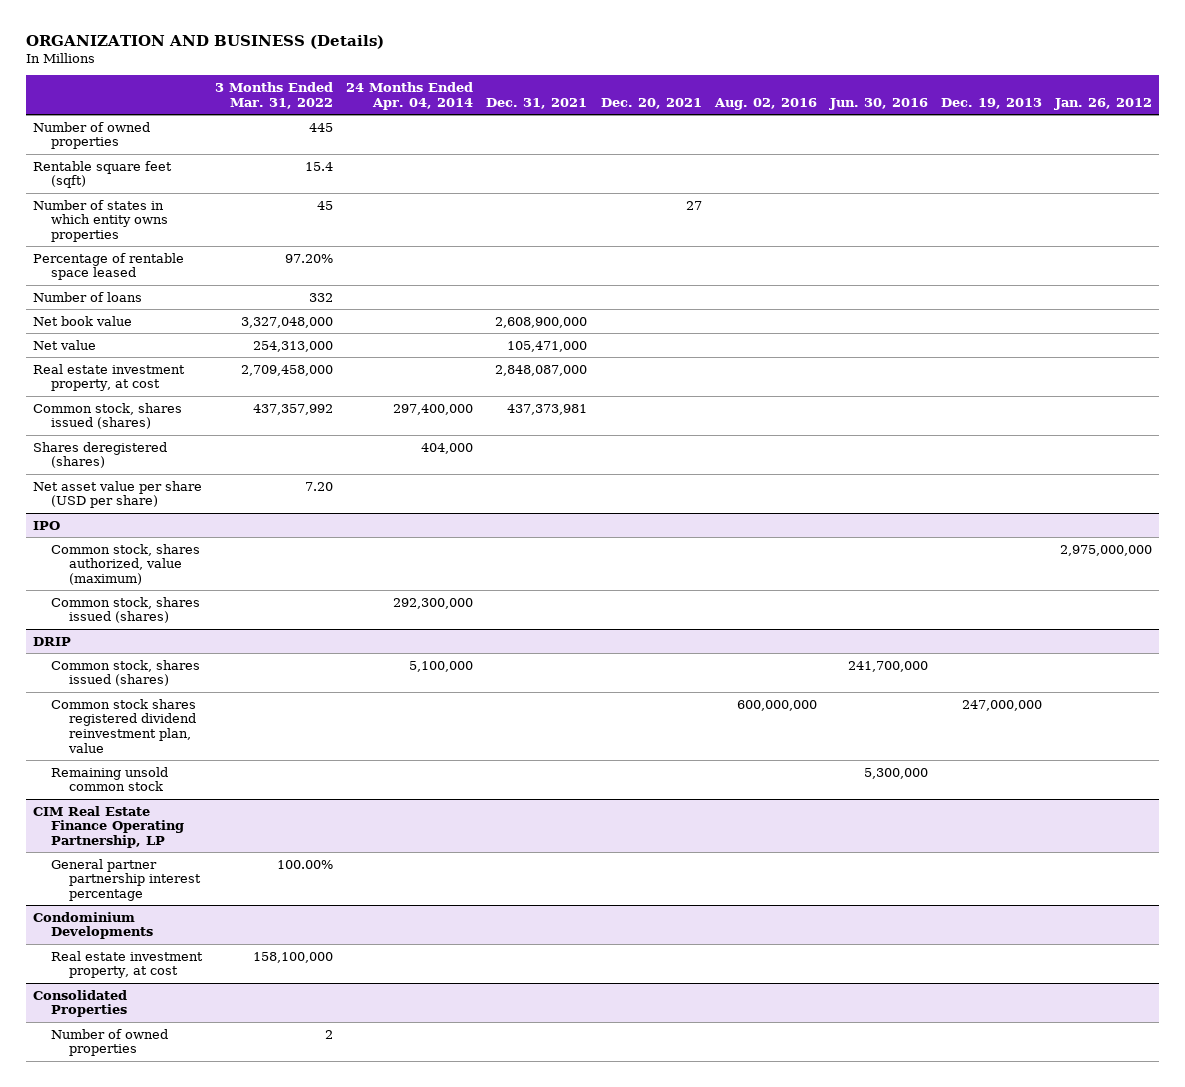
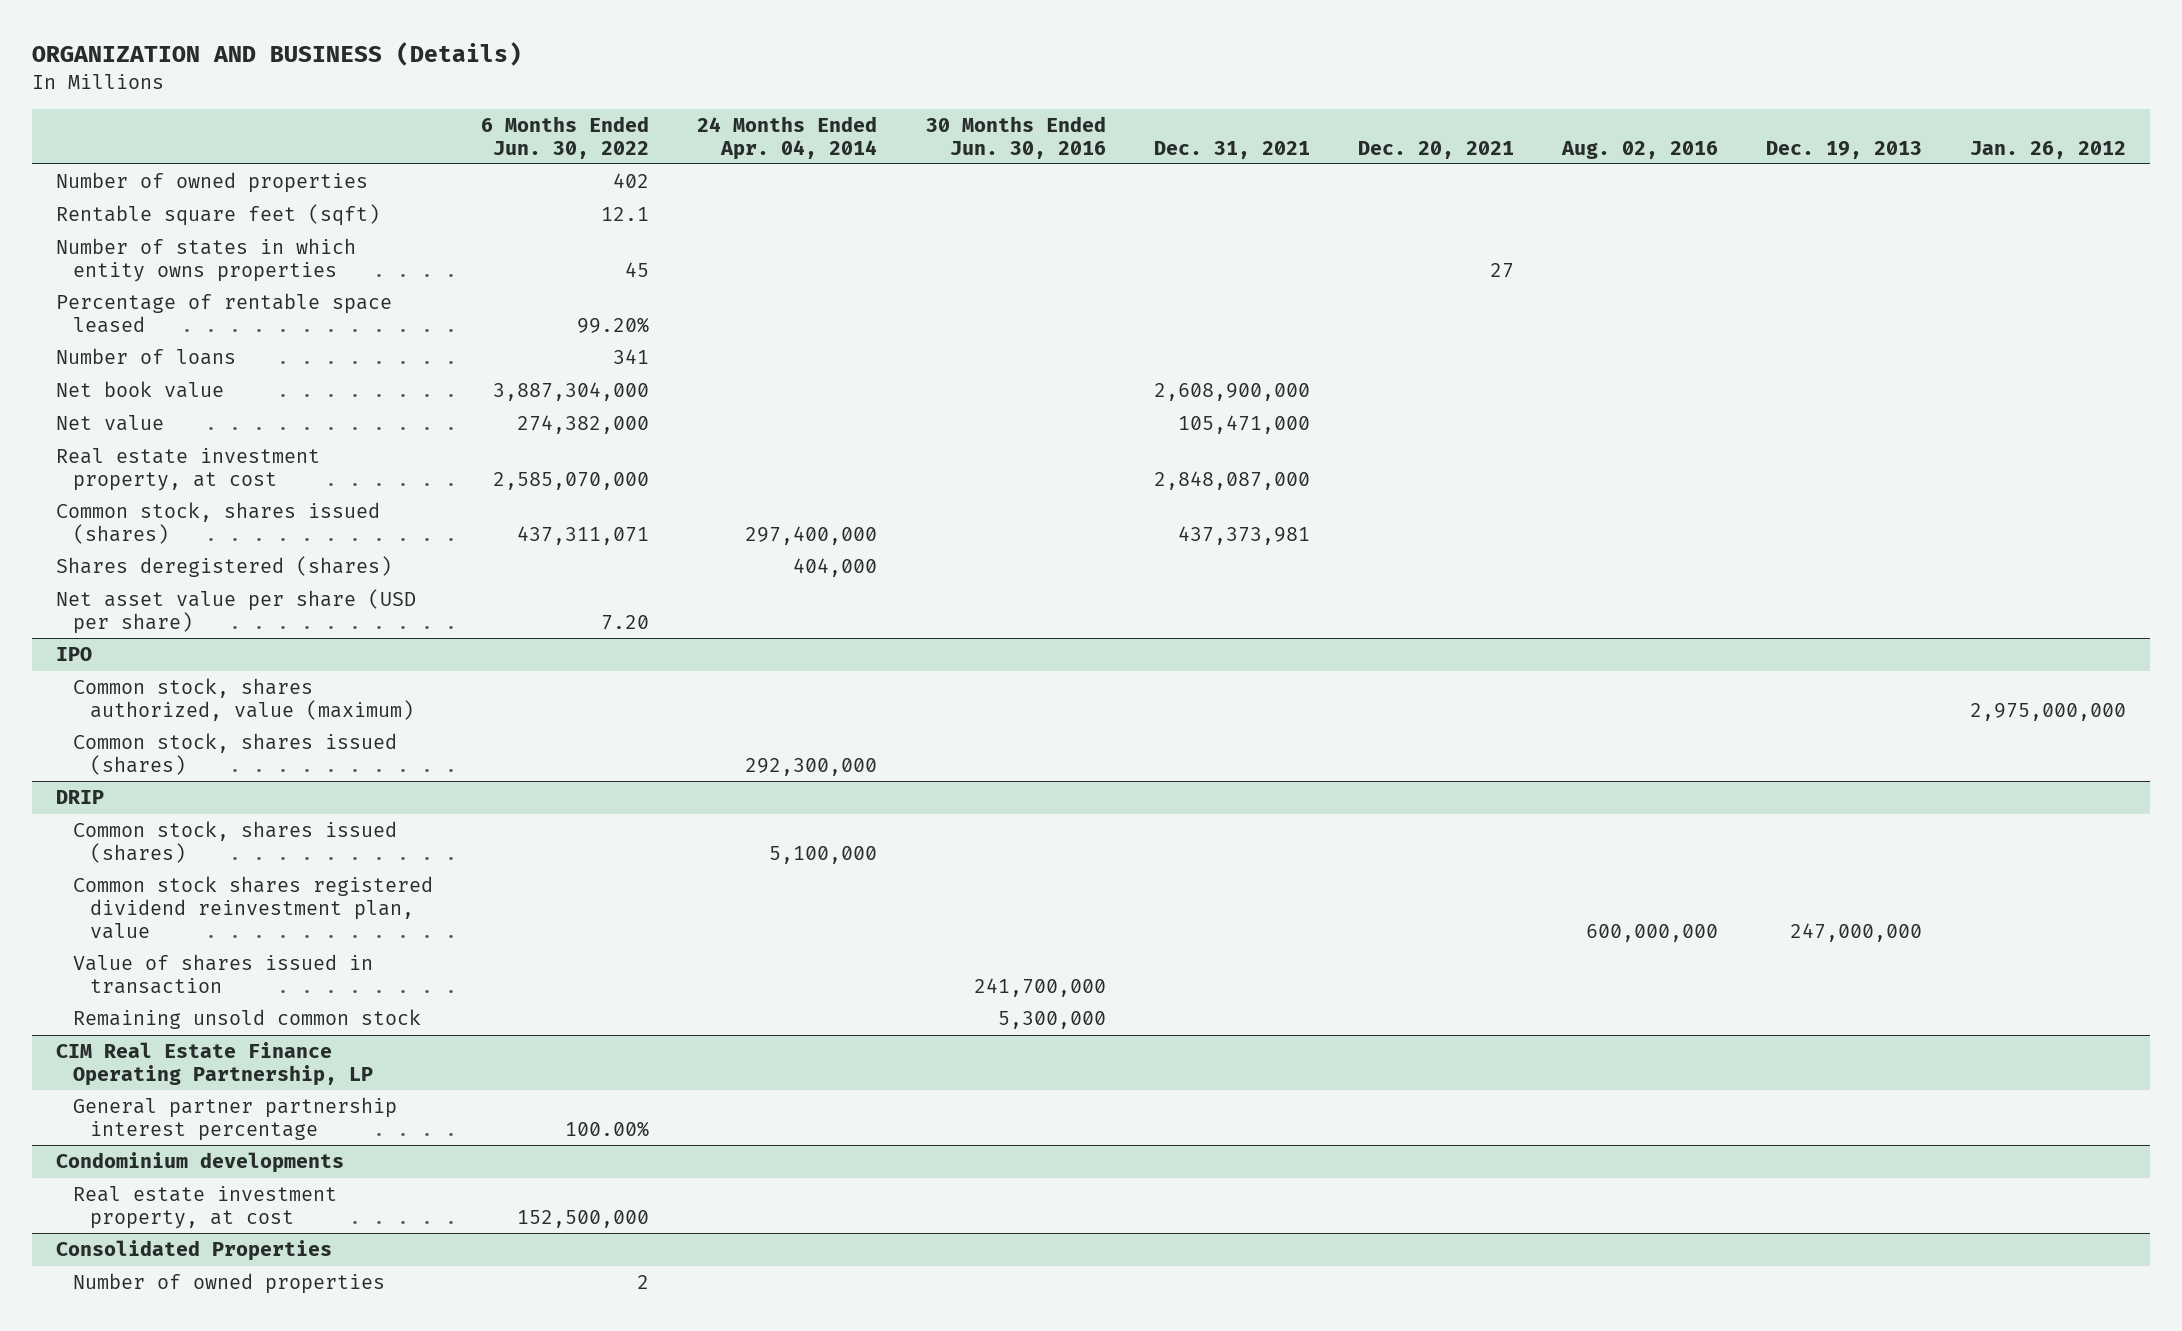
[214,81,333,109] 3 Months Ended Mar. 31, 2022 -> none
[828,97,928,110] Jun. 30, 2016 -> none
none -> [481,115,650,159] 6 Months Ended Jun. 30, 2022
none -> [925,115,1106,159] 30 Months Ended Jun. 30, 2016
none -> [73,954,374,994] Value of shares issued in transaction
[32,911,153,940] Condominium Developments -> [56,1152,345,1174] Condominium developments

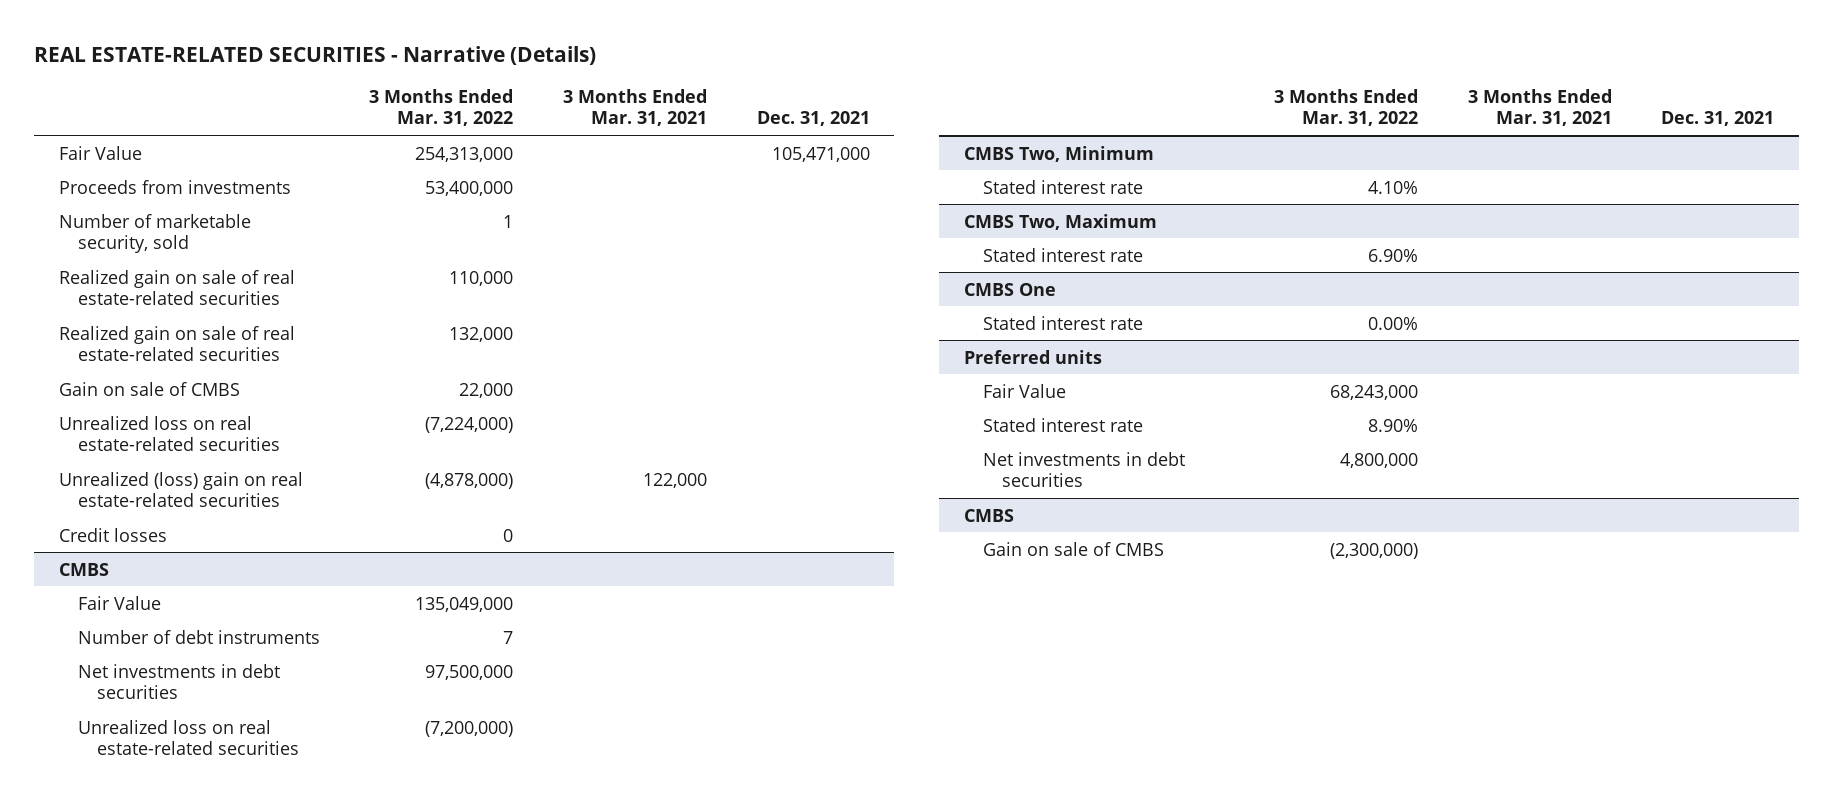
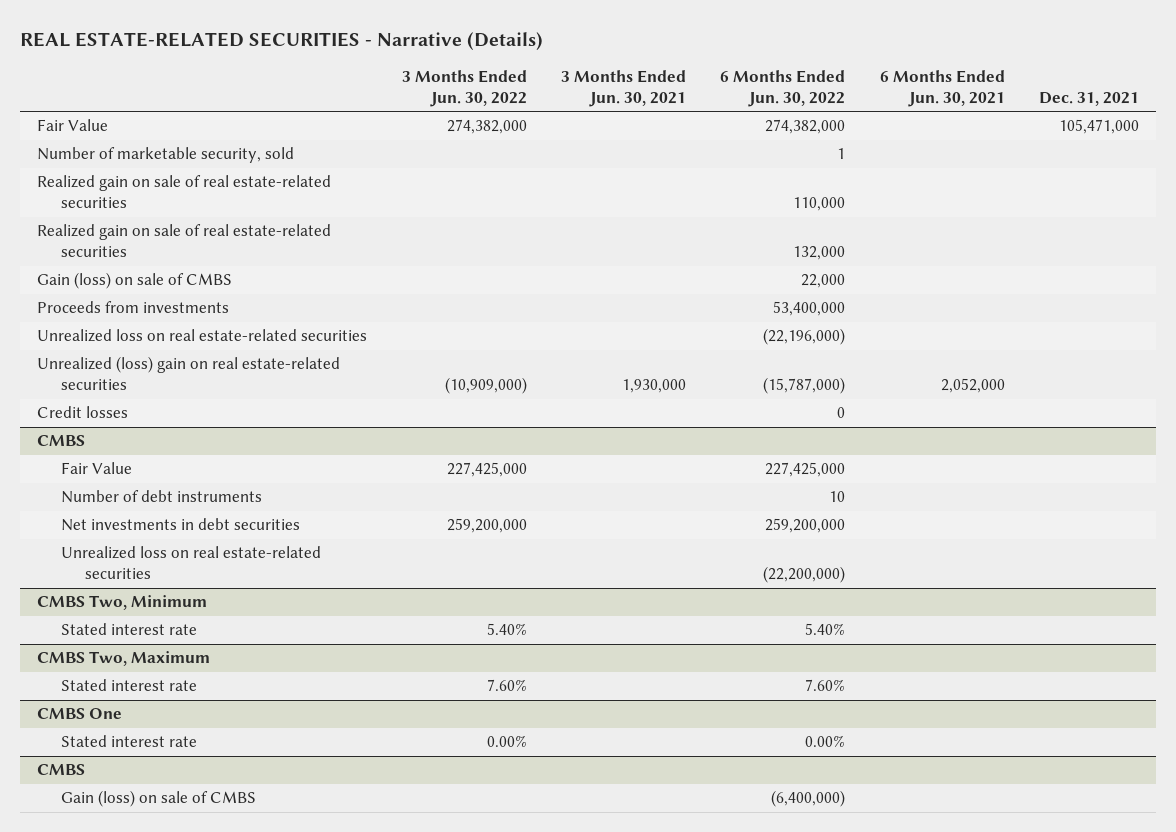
[369,89,514,127] 3 Months Ended Mar. 31, 2022 -> none
[563,89,708,127] 3 Months Ended Mar. 31, 2021 -> none
none -> [401,70,527,107] 3 Months Ended Jun. 30, 2022
none -> [560,70,686,107] 3 Months Ended Jun. 30, 2021
none -> [720,70,846,107] 6 Months Ended Jun. 30, 2022
none -> [879,70,1005,107] 6 Months Ended Jun. 30, 2021
[58,381,240,396] Gain on sale of CMBS -> [37,272,233,290] Gain (loss) on sale of CMBS
[58,179,291,194] Proceeds from investments -> [37,301,230,314] Proceeds from investments
[963,349,1102,364] Preferred units -> none
[982,383,1066,398] Fair Value -> none
[982,417,1143,432] Stated interest rate -> none
[982,451,1185,487] Net investments in debt securities -> none
[982,541,1164,556] Gain on sale of CMBS -> [61,790,257,808] Gain (loss) on sale of CMBS

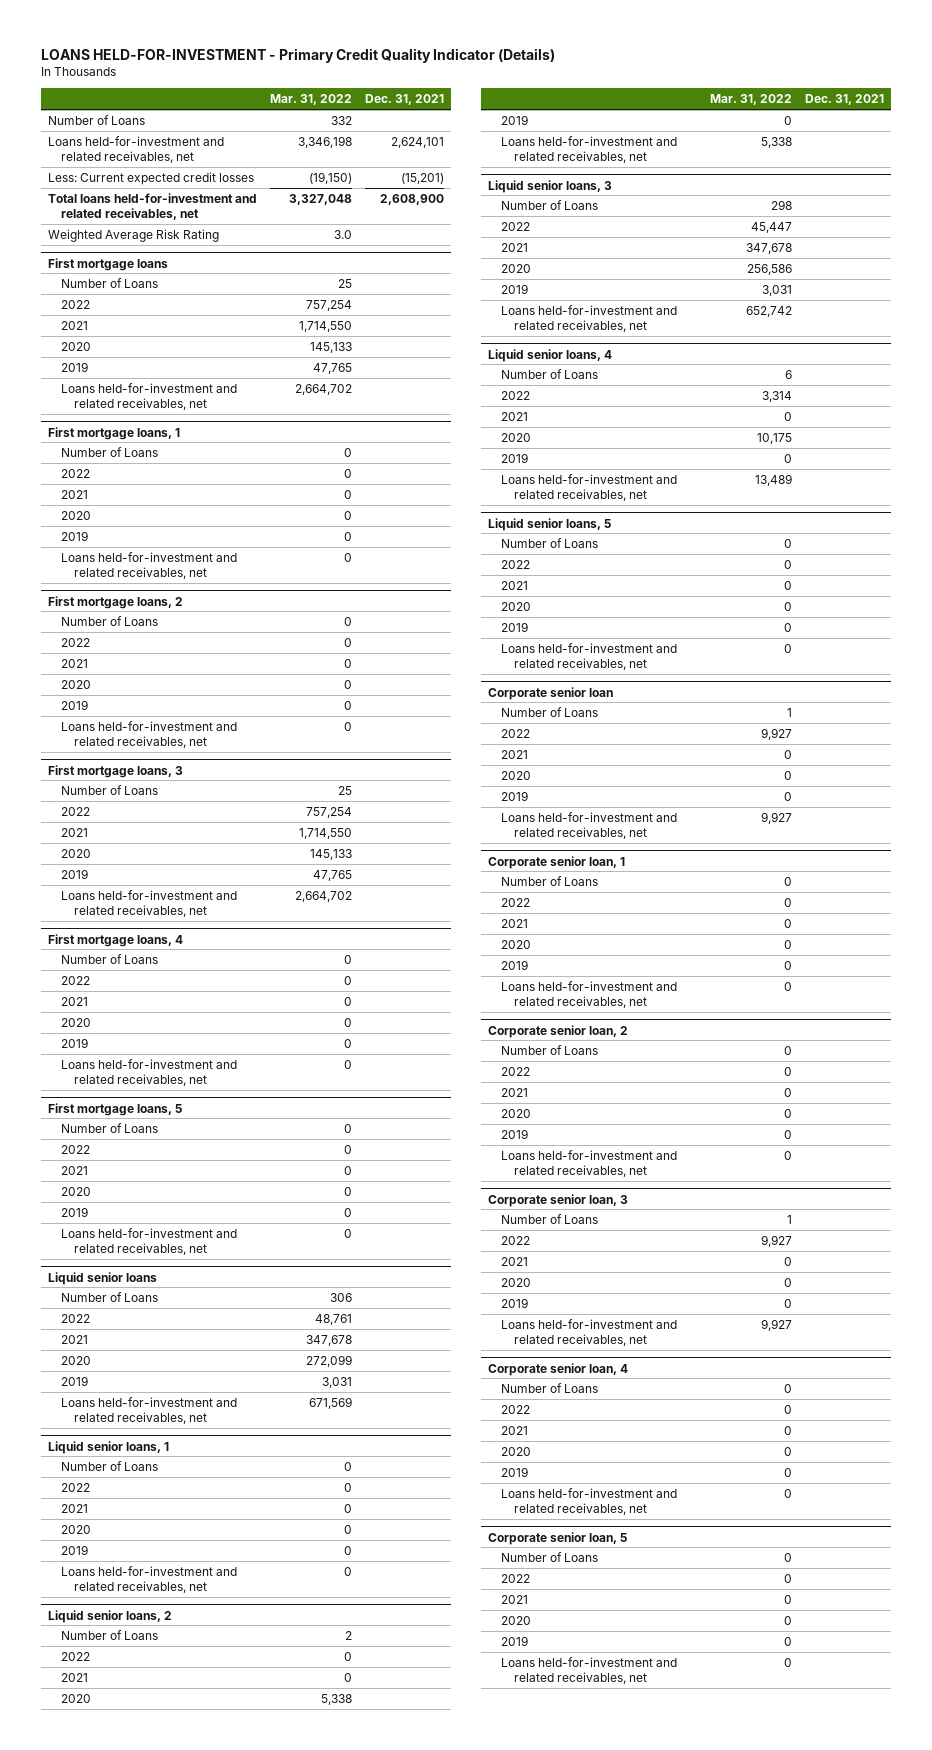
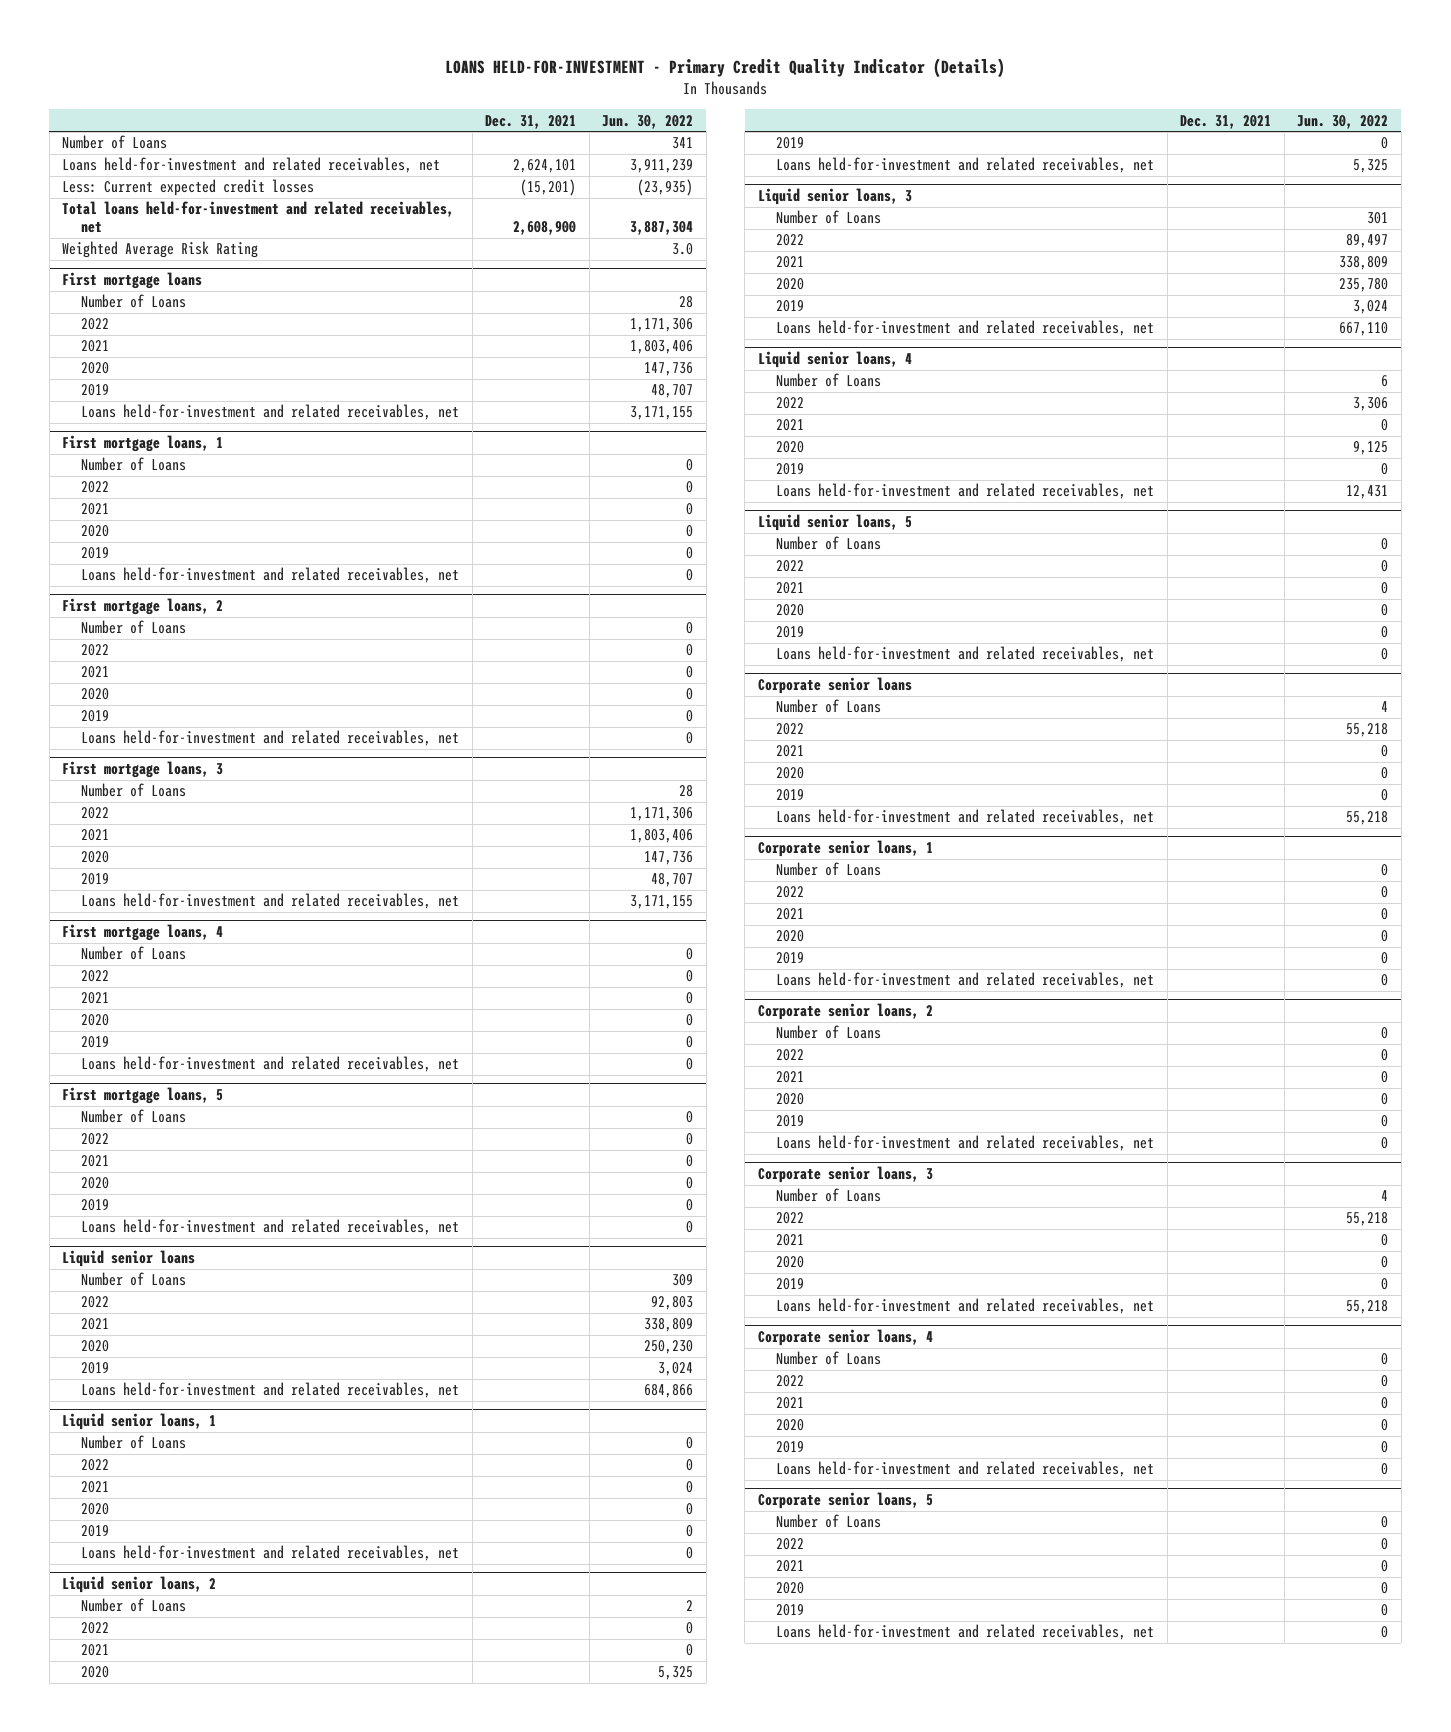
[269,94,352,106] Mar. 31, 2022 -> none
none -> [602,114,694,129] Jun. 30, 2022
[487,686,613,700] Corporate senior loan -> [757,677,912,695] Corporate senior loans
[487,855,625,869] Corporate senior loan, 1 -> [757,840,933,858] Corporate senior loans, 1
[487,1024,628,1038] Corporate senior loan, 2 -> [757,1003,933,1021] Corporate senior loans, 2
[487,1193,628,1207] Corporate senior loan, 3 -> [757,1166,933,1184] Corporate senior loans, 3
[487,1362,628,1376] Corporate senior loan, 4 -> [757,1329,933,1347] Corporate senior loans, 4
[487,1531,627,1545] Corporate senior loan, 5 -> [757,1492,933,1510] Corporate senior loans, 5

